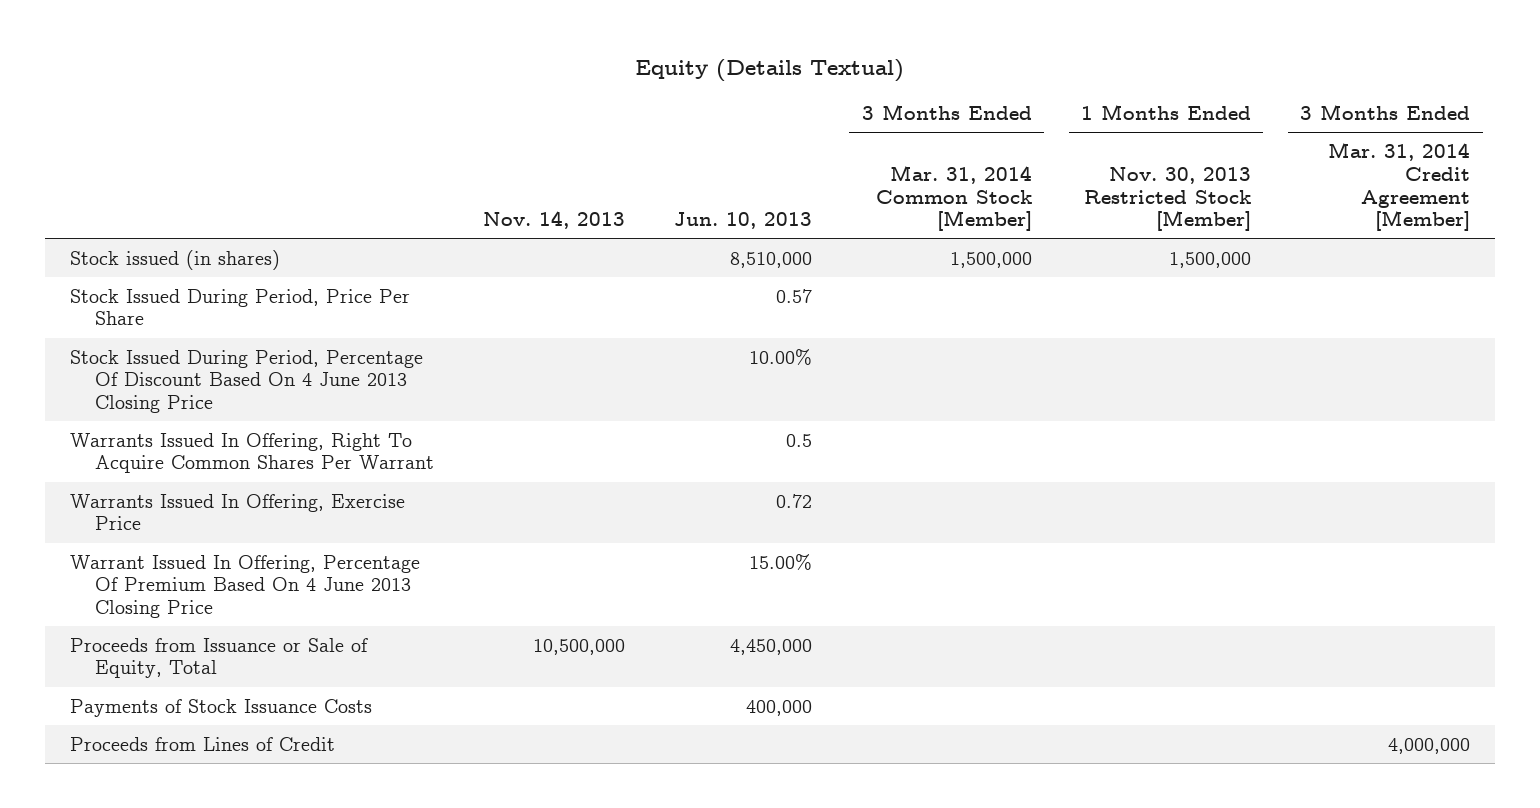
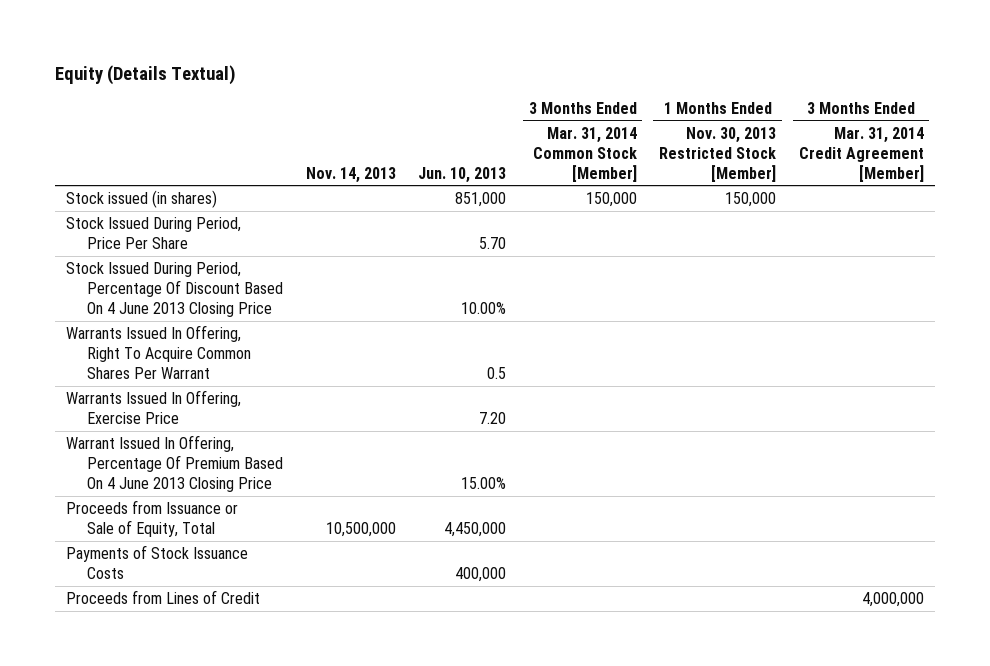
[730,251,813,268] 8,510,000 -> [455,192,507,208] 851,000
[949,251,1032,268] 1,500,000 -> [585,192,637,208] 150,000
[1169,251,1252,268] 1,500,000 -> [725,192,777,208] 150,000
[776,288,813,303] 0.57 -> [479,236,507,249] 5.70
[776,493,813,508] 0.72 -> [479,411,507,424] 7.20

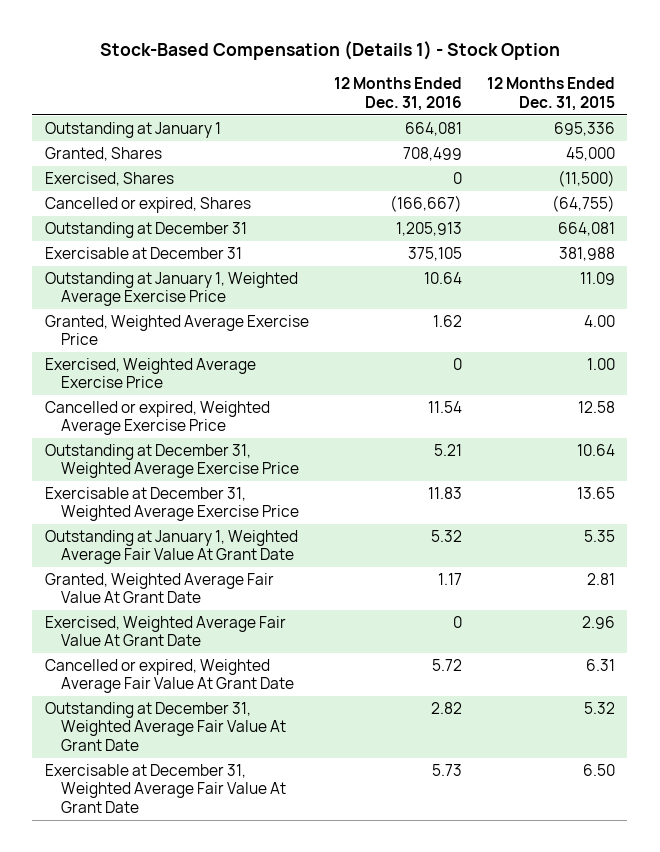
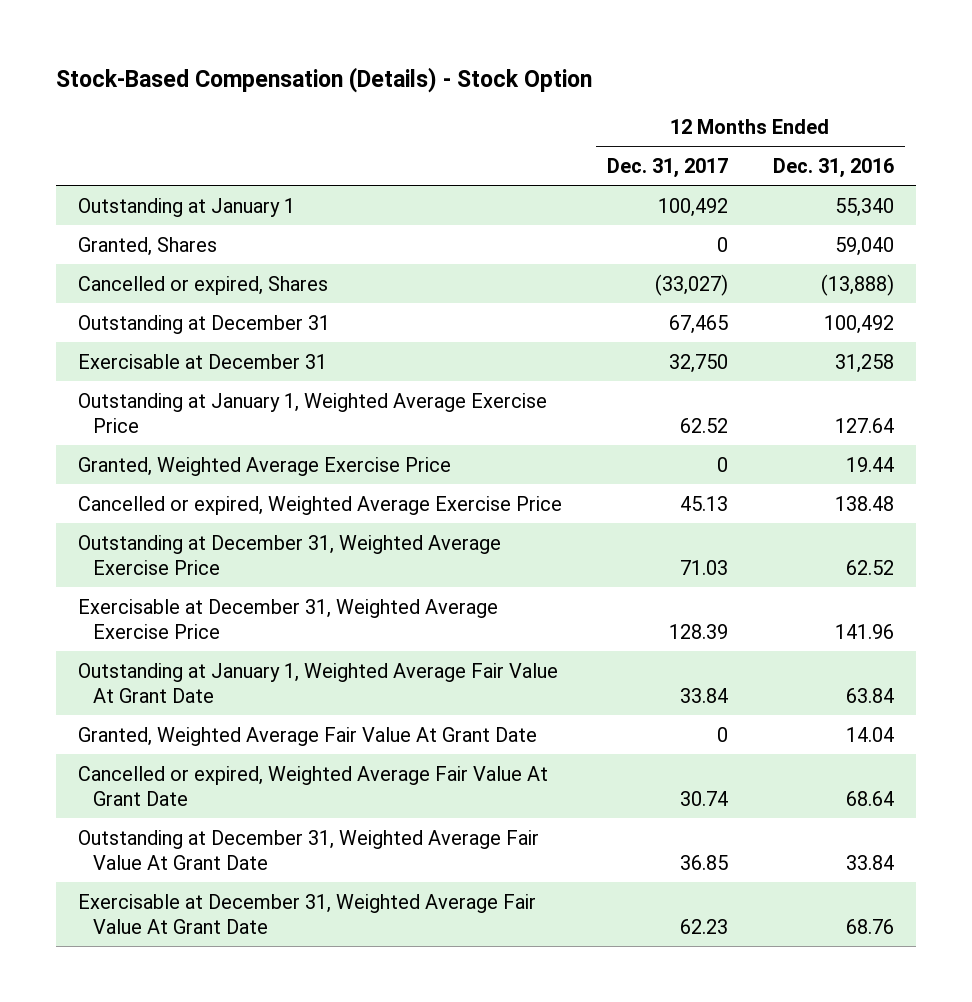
[99,40,560,60] Stock-Based Compensation (Details 1) - Stock Option -> [55,66,592,93] Stock-Based Compensation (Details) - Stock Option
[486,77,615,111] 12 Months Ended Dec. 31, 2015 -> none
none -> [607,157,729,178] Dec. 31, 2017
[44,172,174,187] Exercised, Shares -> none
[44,358,256,389] Exercised, Weighted Average Exercise Price -> none
[44,616,286,647] Exercised, Weighted Average Fair Value At Grant Date -> none
[404,122,462,137] 664,081 -> [834,197,894,217] 55,340
[402,147,462,162] 708,499 -> [834,236,894,256] 59,040
[389,195,462,213] (166,667) -> [820,273,894,296] (13,888)
[395,222,462,237] 1,205,913 -> [823,314,894,334] 100,492
[407,247,462,262] 375,105 -> [834,353,894,373] 31,258
[423,272,462,285] 10.64 -> [834,417,894,433] 127.64
[432,315,462,328] 1.62 -> [845,456,894,472] 19.44
[427,401,462,414] 11.54 -> [834,495,894,511] 138.48
[433,444,462,457] 5.21 -> [845,559,894,575] 62.52
[427,487,462,500] 11.83 -> [834,623,894,639] 141.96
[430,530,462,543] 5.32 -> [845,687,894,703] 63.84
[437,573,462,586] 1.17 -> [845,726,894,742] 14.04
[431,659,462,672] 5.72 -> [845,790,894,806] 68.64
[430,702,462,715] 2.82 -> [845,854,894,870] 33.84
[431,764,462,777] 5.73 -> [845,918,894,934] 68.76

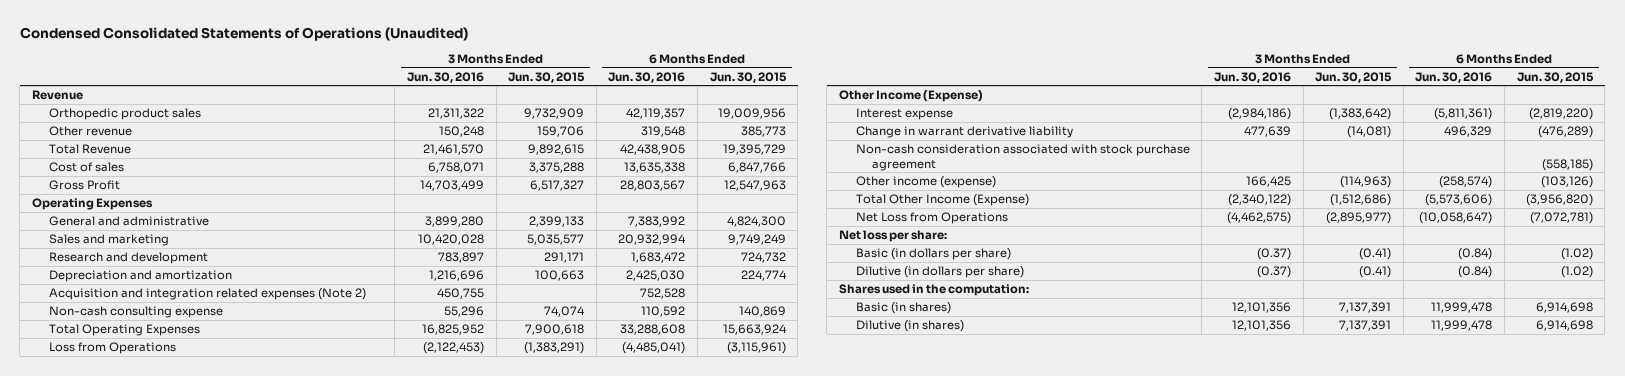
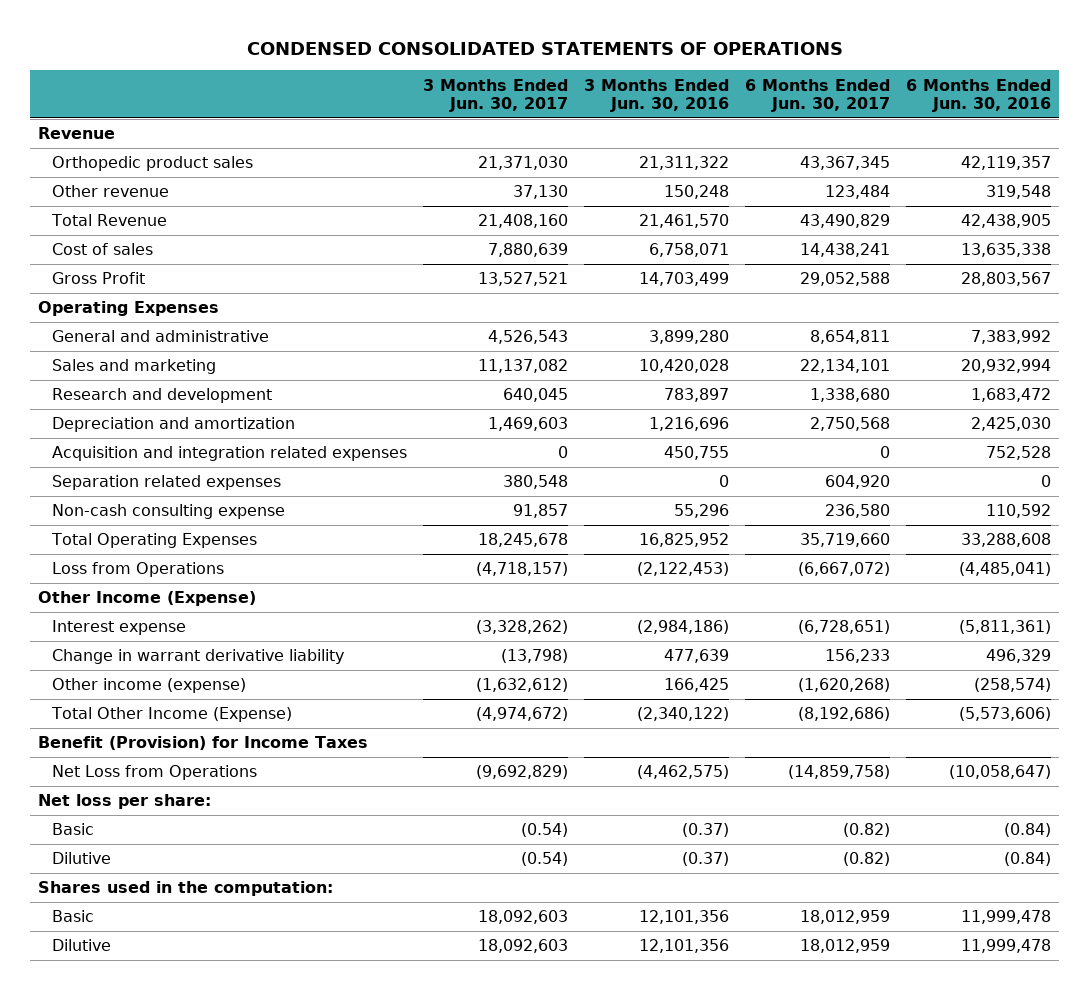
[19,27,468,42] Condensed Consolidated Statements of Operations (Unaudited) -> [246,41,843,55] CONDENSED CONSOLIDATED STATEMENTS OF OPERATIONS
[508,71,586,83] Jun. 30, 2015 -> none
[709,71,787,83] Jun. 30, 2015 -> none
none -> [423,78,569,112] 3 Months Ended Jun. 30, 2017
none -> [745,78,891,112] 6 Months Ended Jun. 30, 2017
[48,288,366,301] Acquisition and integration related expenses (Note 2) -> [52,446,408,462] Acquisition and integration related expenses
none -> [52,475,282,491] Separation related expenses
[855,144,1190,171] Non-cash consideration associated with stock purchase agreement -> none
none -> [38,736,369,751] Benefit (Provision) for Income Taxes
[855,248,1011,261] Basic (in dollars per share) -> [52,823,95,836] Basic
[855,266,1024,279] Dilutive (in dollars per share) -> [52,852,112,865] Dilutive
[855,302,951,315] Basic (in shares) -> [52,910,95,923] Basic
[855,320,964,333] Dilutive (in shares) -> [52,939,112,952] Dilutive

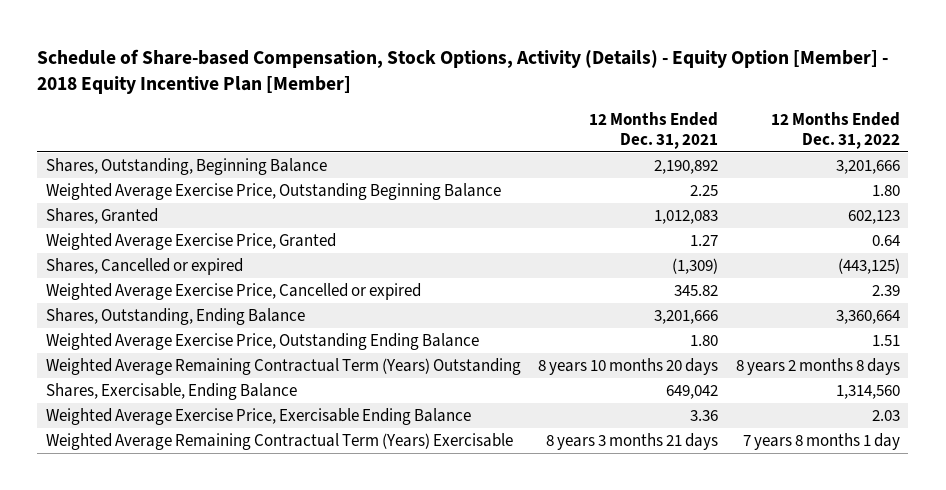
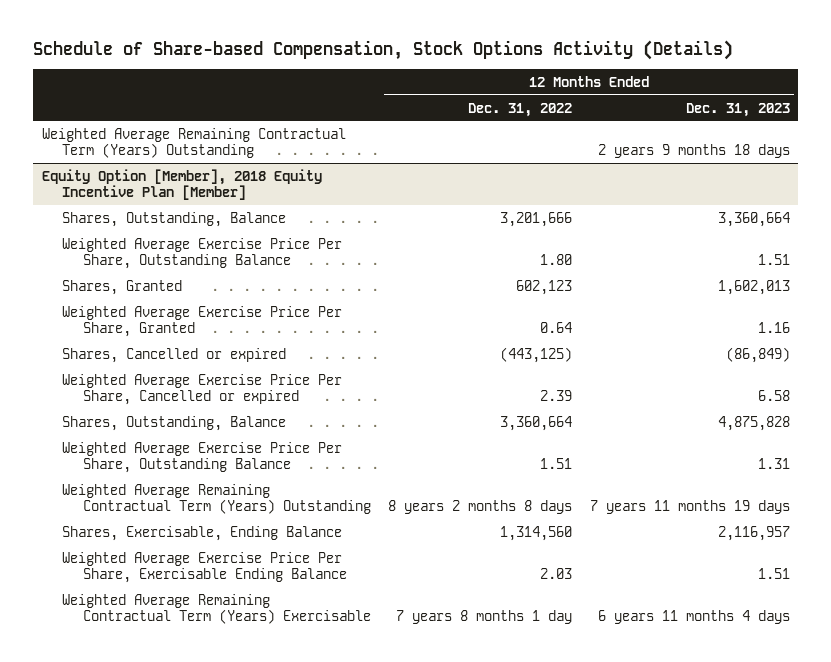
[37,48,889,94] Schedule of Share-based Compensation, Stock Options, Activity (Details) - Equity Option [Member] - 2018 Equity Incentive Plan [Member] -> [32,39,733,60] Schedule of Share-based Compensation, Stock Options Activity (Details)
[589,111,719,149] 12 Months Ended Dec. 31, 2021 -> none
none -> [685,102,790,117] Dec. 31, 2023
none -> [41,127,346,159] Weighted Average Remaining Contractual Term (Years) Outstanding
none -> [41,168,322,201] Equity Option [Member], 2018 Equity Incentive Plan [Member]
[46,157,328,175] Shares, Outstanding, Beginning Balance -> [62,211,287,227] Shares, Outstanding, Balance
[46,182,502,200] Weighted Average Exercise Price, Outstanding Beginning Balance -> [62,237,343,270] Weighted Average Exercise Price Per Share, Outstanding Balance
[46,232,337,250] Weighted Average Exercise Price, Granted -> [62,305,343,338] Weighted Average Exercise Price Per Share, Granted
[46,282,422,300] Weighted Average Exercise Price, Cancelled or expired -> [62,373,343,406] Weighted Average Exercise Price Per Share, Cancelled or expired
[46,307,306,325] Shares, Outstanding, Ending Balance -> [62,415,287,431] Shares, Outstanding, Balance
[46,332,480,350] Weighted Average Exercise Price, Outstanding Ending Balance -> [62,441,343,474] Weighted Average Exercise Price Per Share, Outstanding Balance
[46,407,472,425] Weighted Average Exercise Price, Exercisable Ending Balance -> [62,551,347,584] Weighted Average Exercise Price Per Share, Exercisable Ending Balance

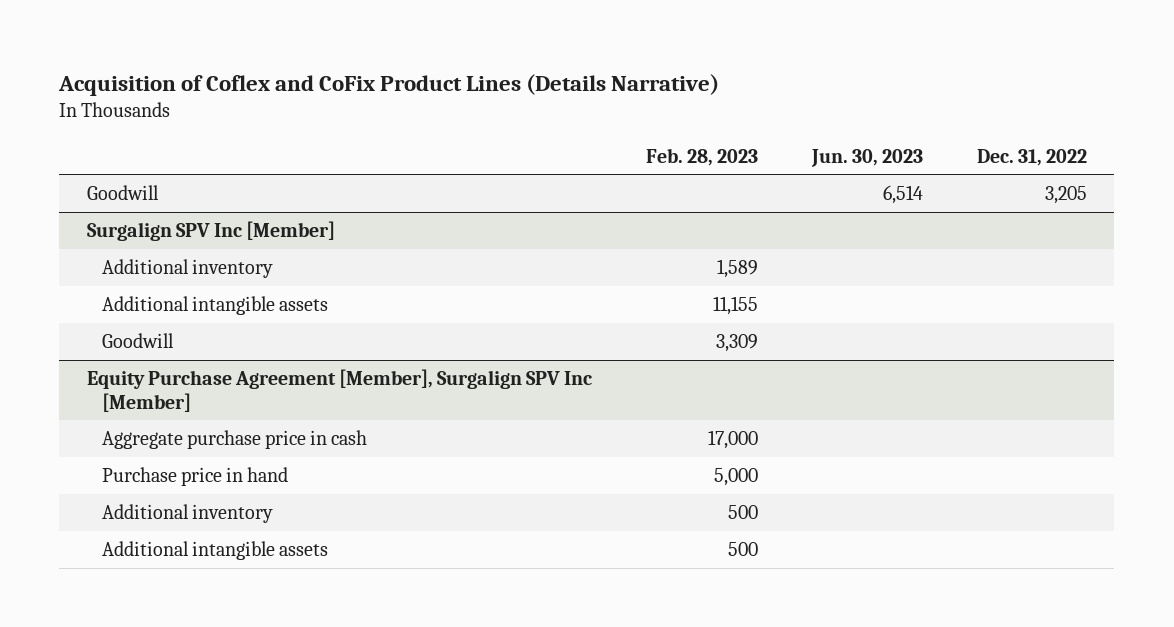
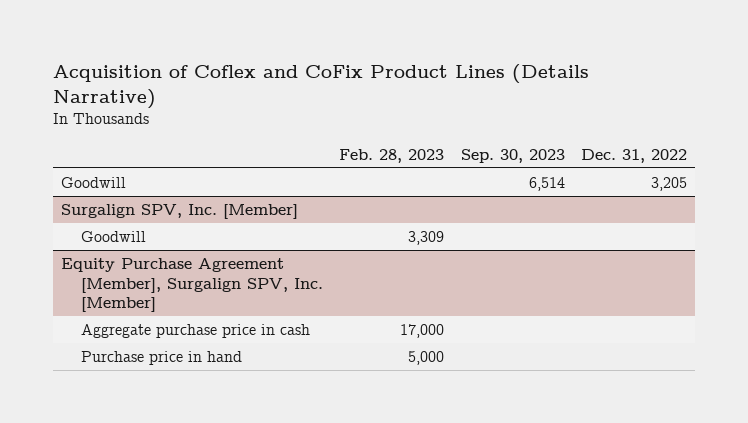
[810,148,923,167] Jun. 30, 2023 -> none
none -> [460,148,565,163] Sep. 30, 2023
[101,259,273,279] Additional inventory -> none
[101,296,328,316] Additional intangible assets -> none
[86,221,335,242] Surgalign SPV Inc [Member] -> [61,204,299,220] Surgalign SPV, Inc. [Member]
[86,369,592,412] Equity Purchase Agreement [Member], Surgalign SPV Inc [Member] -> [61,258,323,312] Equity Purchase Agreement [Member], Surgalign SPV, Inc. [Member]
[101,504,273,524] Additional inventory -> none
[101,541,328,561] Additional intangible assets -> none

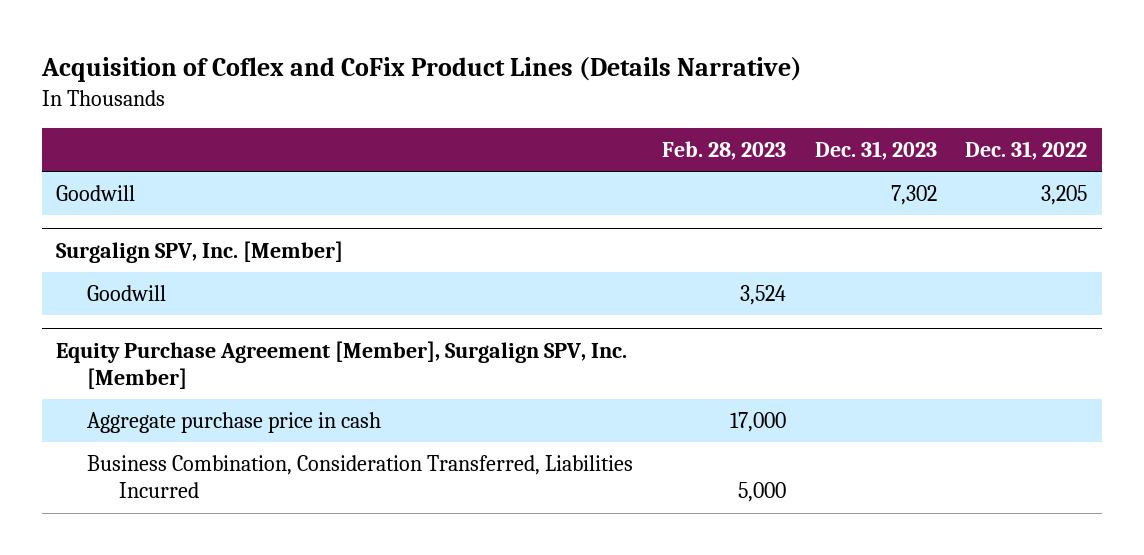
[460,148,565,163] Sep. 30, 2023 -> none
none -> [814,141,937,161] Dec. 31, 2023
[408,231,445,246] 3,309 -> [740,285,787,306] 3,524
[80,351,242,366] Purchase price in hand -> [87,455,634,499] Business Combination, Consideration Transferred, Liabilities Incurred

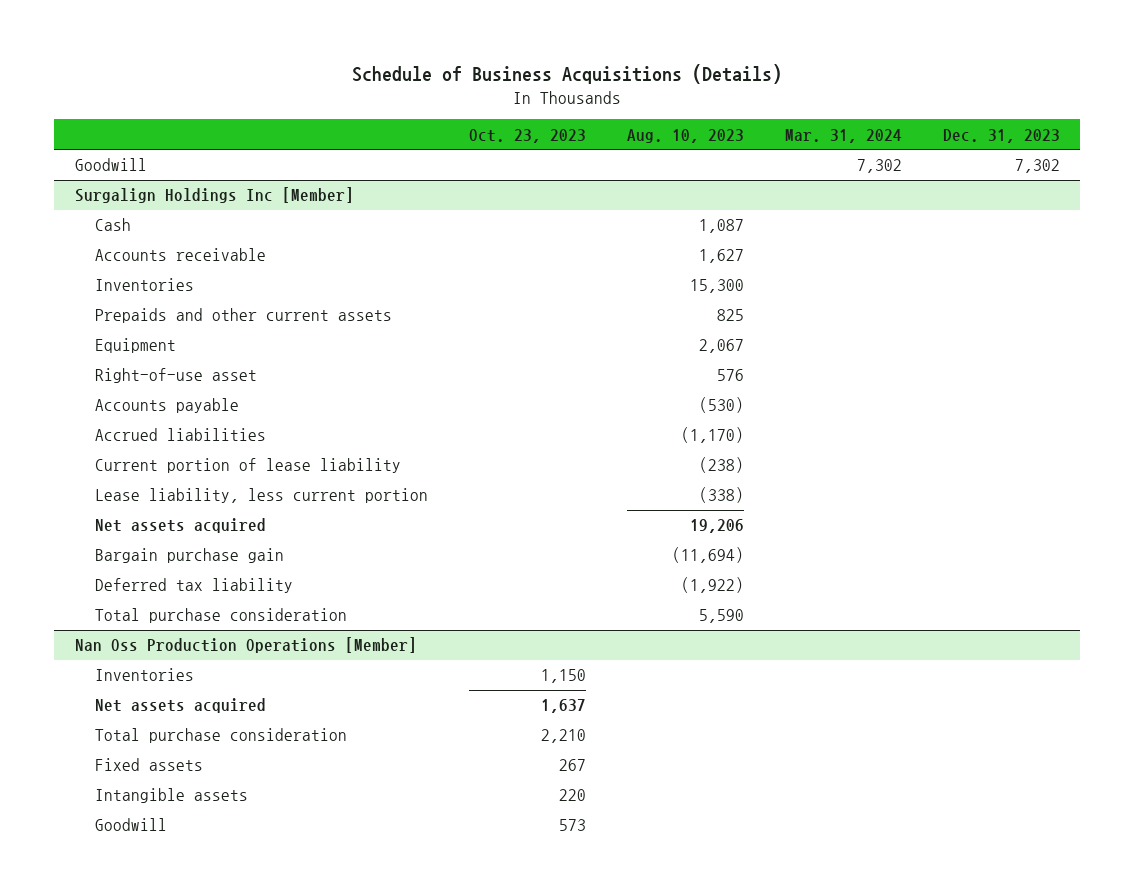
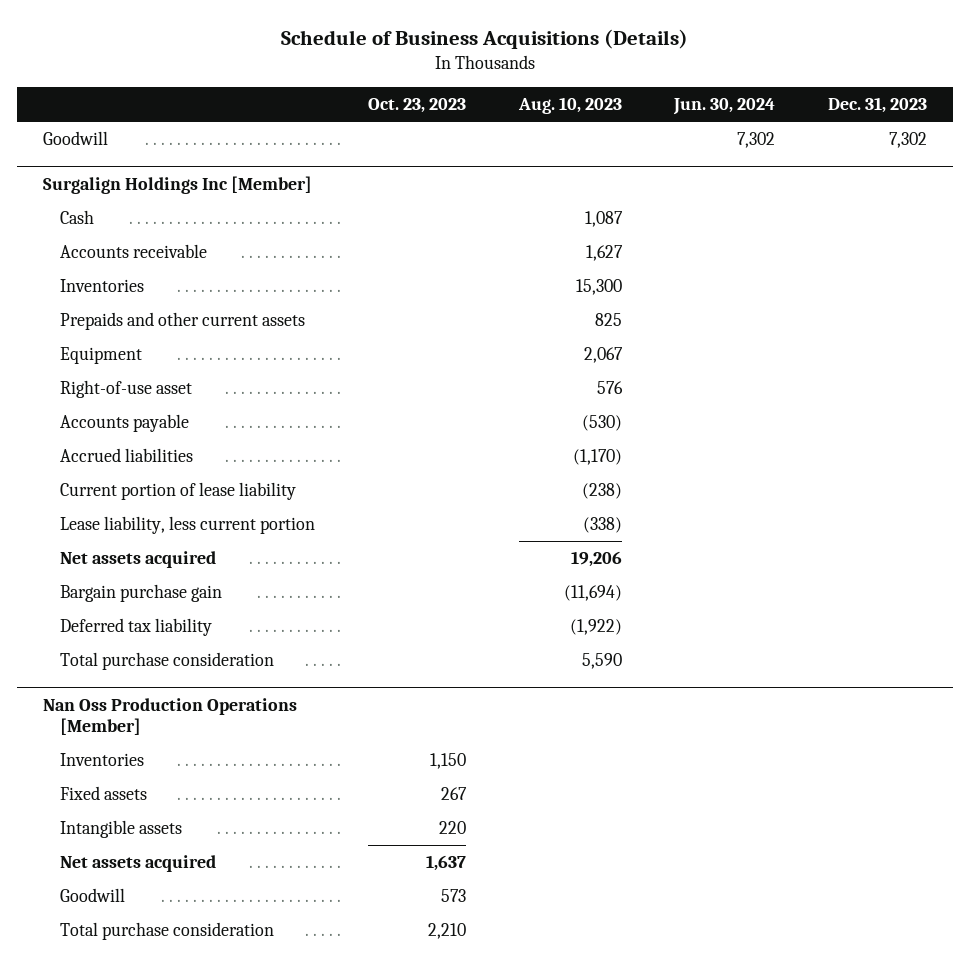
[784,128,902,143] Mar. 31, 2024 -> none
none -> [673,97,776,115] Jun. 30, 2024
[94,698,266,714] Net assets acquired -> [60,855,217,873] Net assets acquired
[94,728,347,744] Total purchase consideration -> [60,922,275,941] Total purchase consideration

